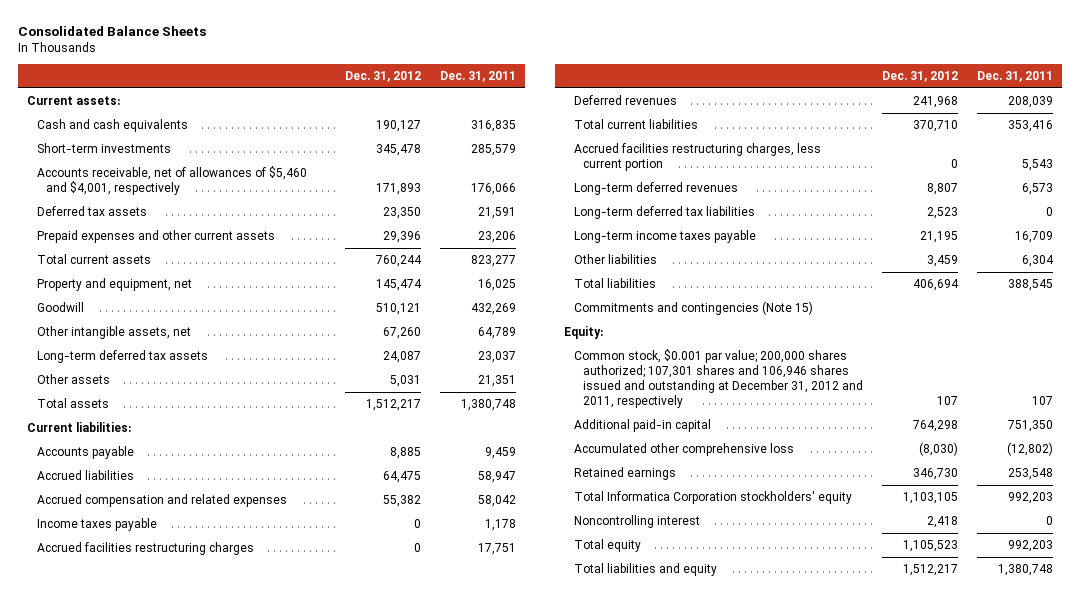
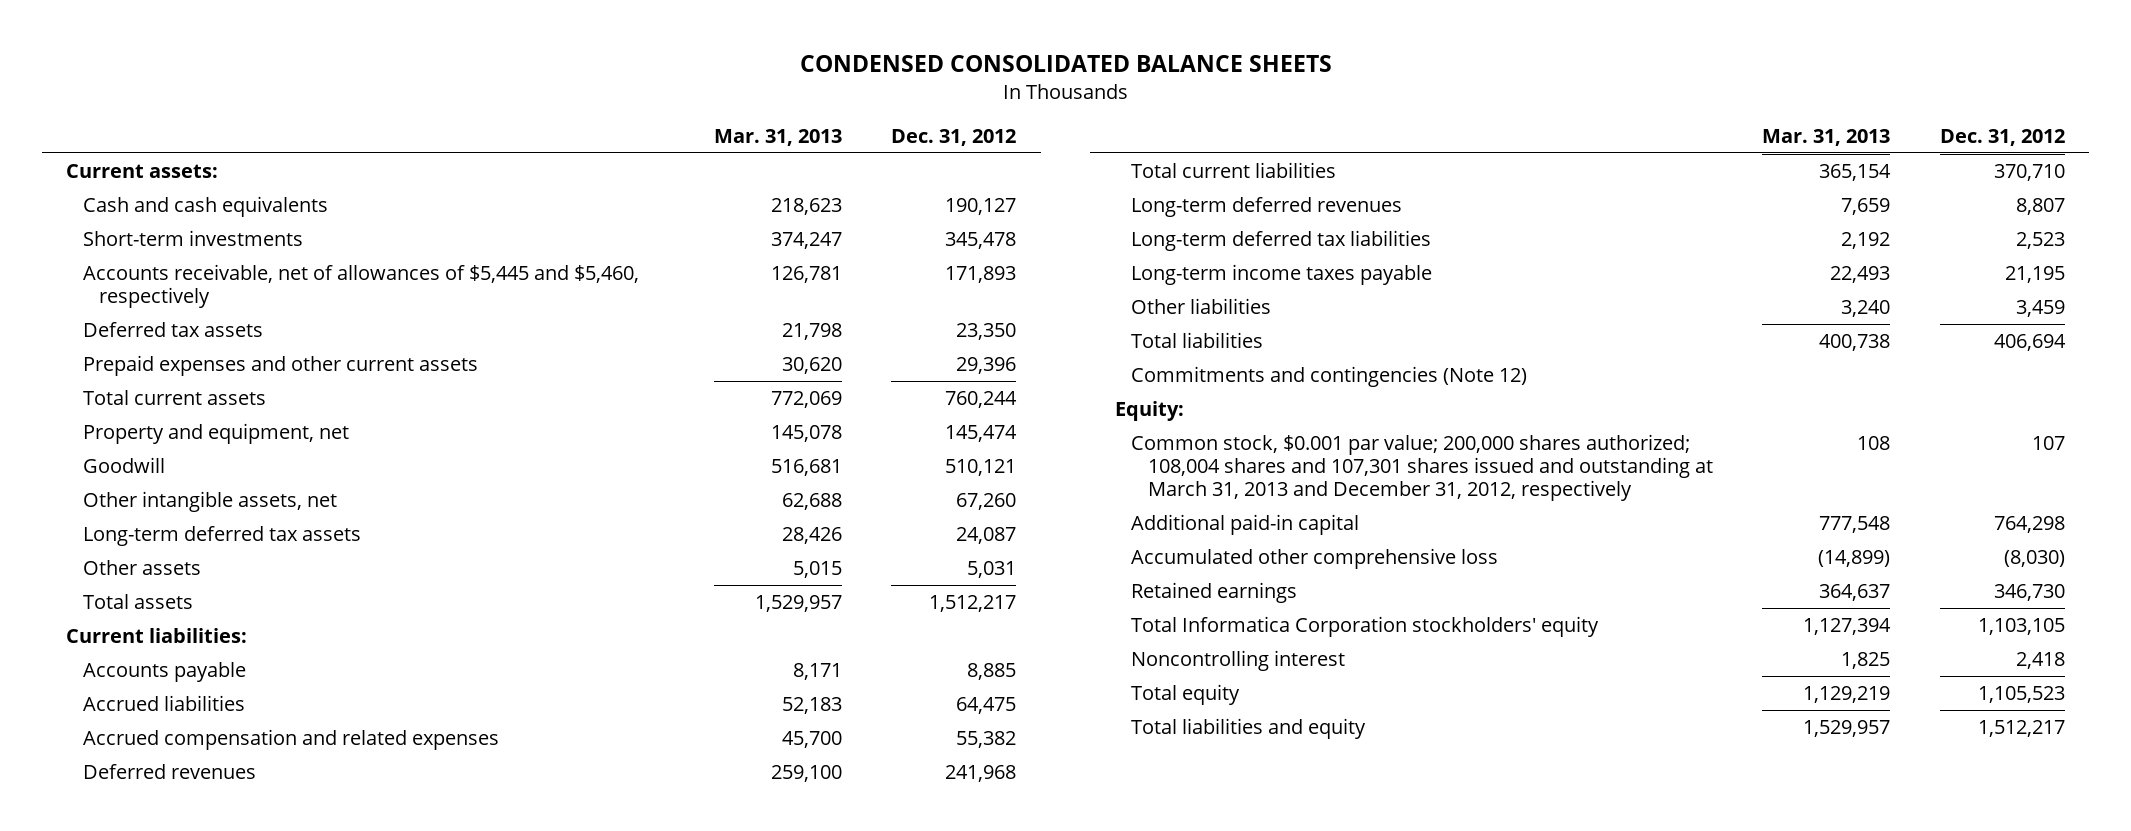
[17,25,206,36] Consolidated Balance Sheets -> [799,55,1332,73] CONDENSED CONSOLIDATED BALANCE SHEETS
[439,71,516,83] Dec. 31, 2011 -> none
none -> [713,128,842,146] Mar. 31, 2013
[36,166,307,196] Accounts receivable, net of allowances of $5,460 and $4,001, respectively -> [82,264,639,308] Accounts receivable, net of allowances of $5,445 and $5,460, respectively
[36,518,157,532] Income taxes payable -> none
[36,542,254,556] Accrued facilities restructuring charges -> none
[573,143,821,172] Accrued facilities restructuring charges, less current portion -> none
[573,301,813,316] Commitments and contingencies (Note 15) -> [1131,366,1528,388] Commitments and contingencies (Note 12)
[573,349,864,408] Common stock, $0.001 par value; 200,000 shares authorized; 107,301 shares and 106,946 shares issued and outstanding at December 31, 2012 and 2011, respectively -> [1131,434,1713,501] Common stock, $0.001 par value; 200,000 shares authorized; 108,004 shares and 107,301 shares issued and outstanding at March 31, 2013 and December 31, 2012, respectively

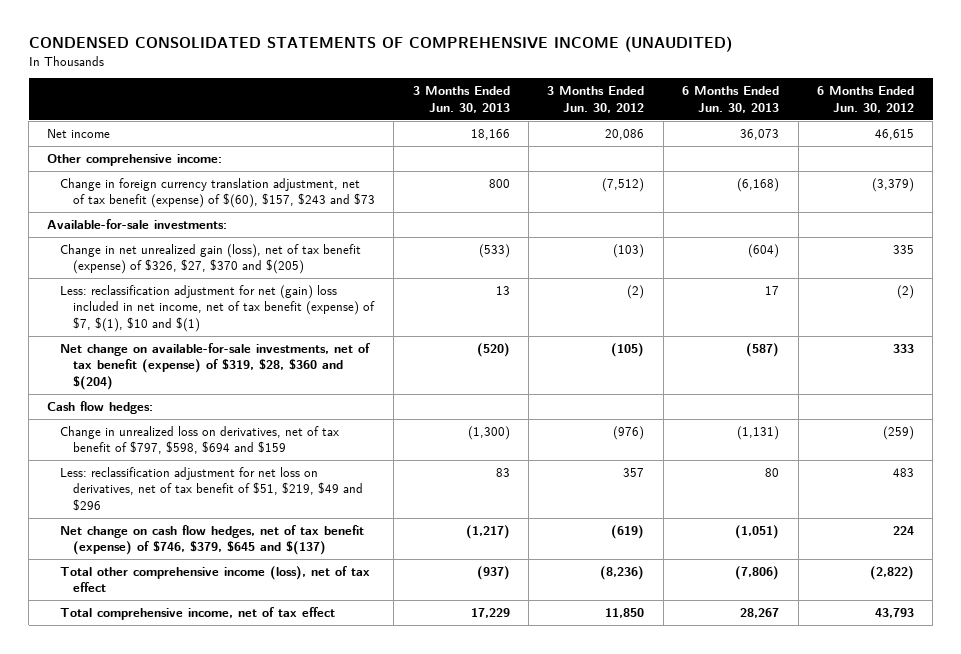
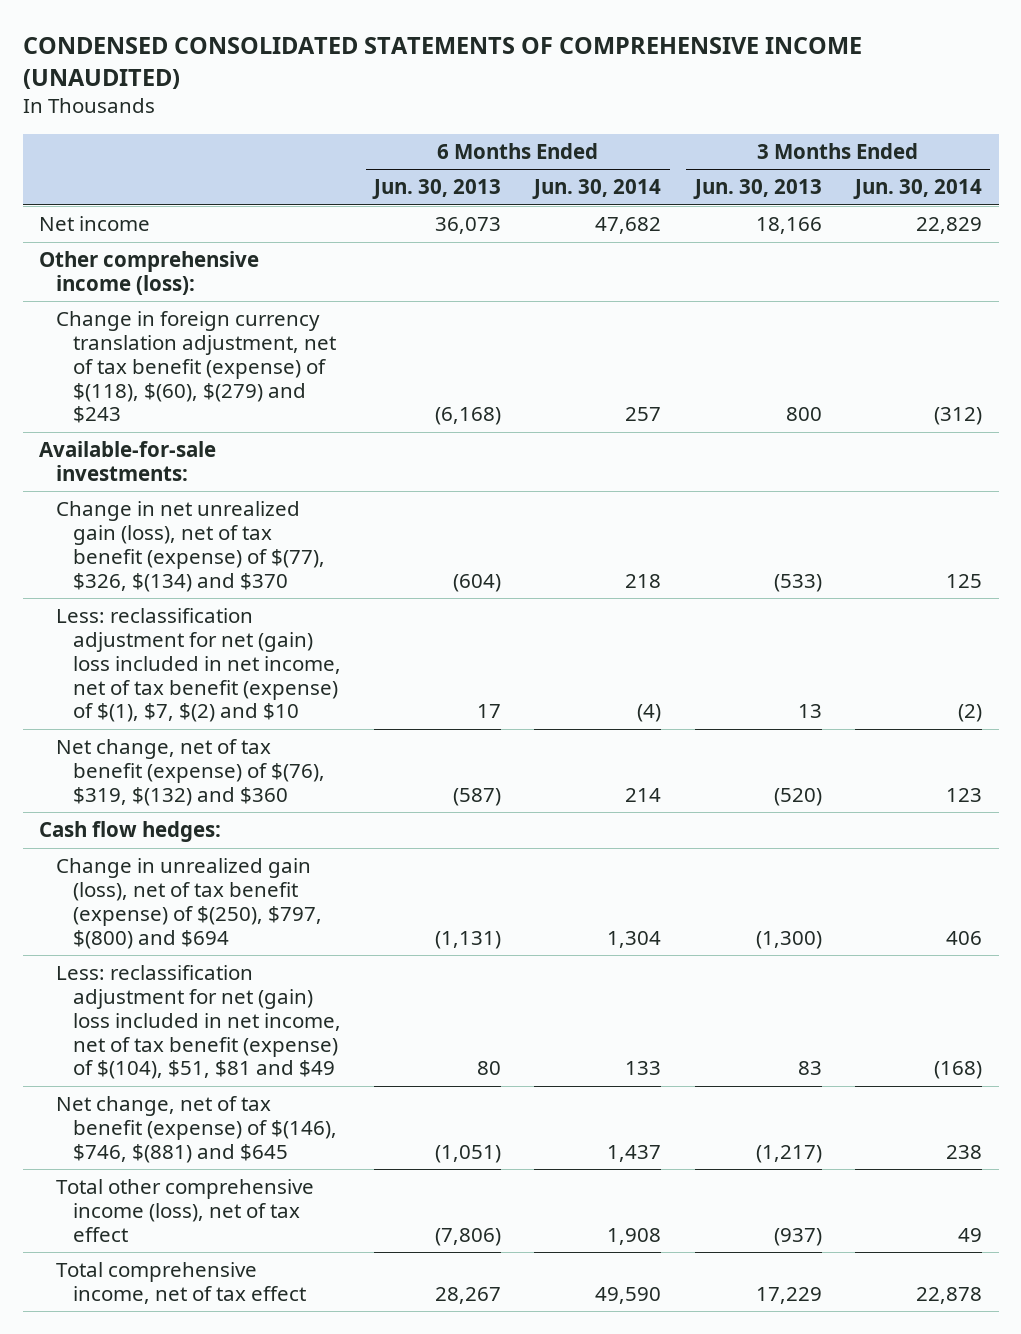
[547,86,645,113] 3 Months Ended Jun. 30, 2012 -> none
[816,86,914,113] 6 Months Ended Jun. 30, 2012 -> none
none -> [532,179,662,200] Jun. 30, 2014
none -> [852,179,982,200] Jun. 30, 2014
[47,153,223,166] Other comprehensive income: -> [39,251,260,295] Other comprehensive income (loss):
[60,177,376,209] Change in foreign currency translation adjustment, net of tax benefit (expense) of $(60), $157, $243 and $73 -> [56,311,337,424] Change in foreign currency translation adjustment, net of tax benefit (expense) of $(118), $(60), $(279) and $243
[60,243,362,275] Change in net unrealized gain (loss), net of tax benefit (expense) of $326, $27, $370 and $(205) -> [56,501,326,592] Change in net unrealized gain (loss), net of tax benefit (expense) of $(77), $326, $(134) and $370
[60,284,376,332] Less: reclassification adjustment for net (gain) loss included in net income, net of tax benefit (expense) of $7, $(1), $10 and $(1) -> [56,608,342,723] Less: reclassification adjustment for net (gain) loss included in net income, net of tax benefit (expense) of $(1), $7, $(2) and $10
[60,342,371,390] Net change on available-for-sale investments, net of tax benefit (expense) of $319, $28, $360 and $(204) -> [56,739,326,806] Net change, net of tax benefit (expense) of $(76), $319, $(132) and $360
[60,425,340,455] Change in unrealized loss on derivatives, net of tax benefit of $797, $598, $694 and $159 -> [56,858,323,949] Change in unrealized gain (loss), net of tax benefit (expense) of $(250), $797, $(800) and $694
[60,466,364,511] Less: reclassification adjustment for net loss on derivatives, net of tax benefit of $51, $219, $49 and $296 -> [56,965,342,1080] Less: reclassification adjustment for net (gain) loss included in net income, net of tax benefit (expense) of $(104), $51, $81 and $49
[60,524,365,556] Net change on cash flow hedges, net of tax benefit (expense) of $746, $379, $645 and $(137) -> [56,1096,338,1163] Net change, net of tax benefit (expense) of $(146), $746, $(881) and $645

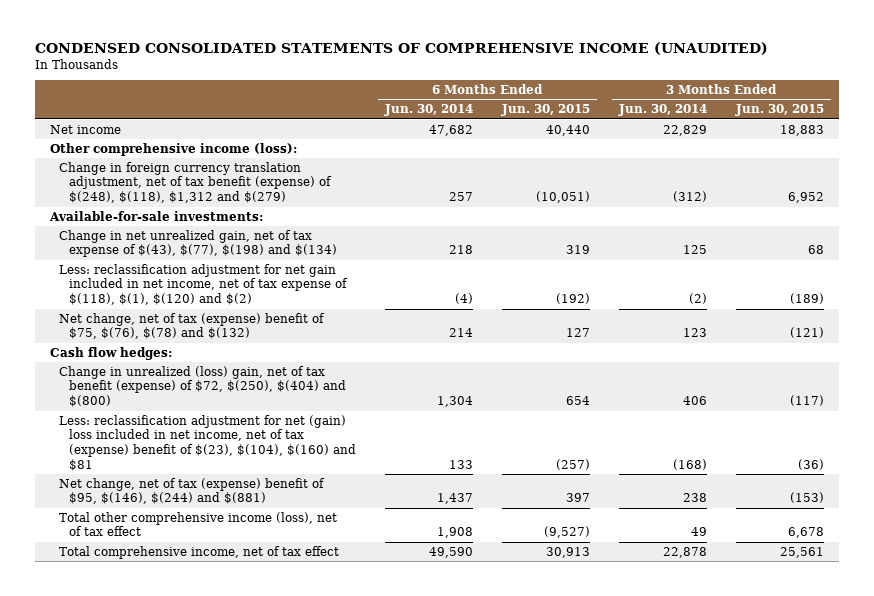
[372,179,502,200] Jun. 30, 2013 -> none
[692,179,822,200] Jun. 30, 2013 -> none
none -> [500,104,590,117] Jun. 30, 2015
none -> [735,104,825,117] Jun. 30, 2015
[56,311,337,424] Change in foreign currency translation adjustment, net of tax benefit (expense) of $(118), $(60), $(279) and $243 -> [59,161,332,204] Change in foreign currency translation adjustment, net of tax benefit (expense) of $(248), $(118), $1,312 and $(279)
[56,501,326,592] Change in net unrealized gain (loss), net of tax benefit (expense) of $(77), $326, $(134) and $370 -> [59,229,337,258] Change in net unrealized gain, net of tax expense of $(43), $(77), $(198) and $(134)
[56,608,342,723] Less: reclassification adjustment for net (gain) loss included in net income, net of tax benefit (expense) of $(1), $7, $(2) and $10 -> [59,263,348,306] Less: reclassification adjustment for net gain included in net income, net of tax expense of $(118), $(1), $(120) and $(2)
[56,739,326,806] Net change, net of tax benefit (expense) of $(76), $319, $(132) and $360 -> [59,312,326,340] Net change, net of tax (expense) benefit of $75, $(76), $(78) and $(132)
[56,858,323,949] Change in unrealized gain (loss), net of tax benefit (expense) of $(250), $797, $(800) and $694 -> [59,365,346,408] Change in unrealized (loss) gain, net of tax benefit (expense) of $72, $(250), $(404) and $(800)
[56,965,342,1080] Less: reclassification adjustment for net (gain) loss included in net income, net of tax benefit (expense) of $(104), $51, $81 and $49 -> [59,414,356,471] Less: reclassification adjustment for net (gain) loss included in net income, net of tax (expense) benefit of $(23), $(104), $(160) and $81
[56,1096,338,1163] Net change, net of tax benefit (expense) of $(146), $746, $(881) and $645 -> [59,477,326,505] Net change, net of tax (expense) benefit of $95, $(146), $(244) and $(881)

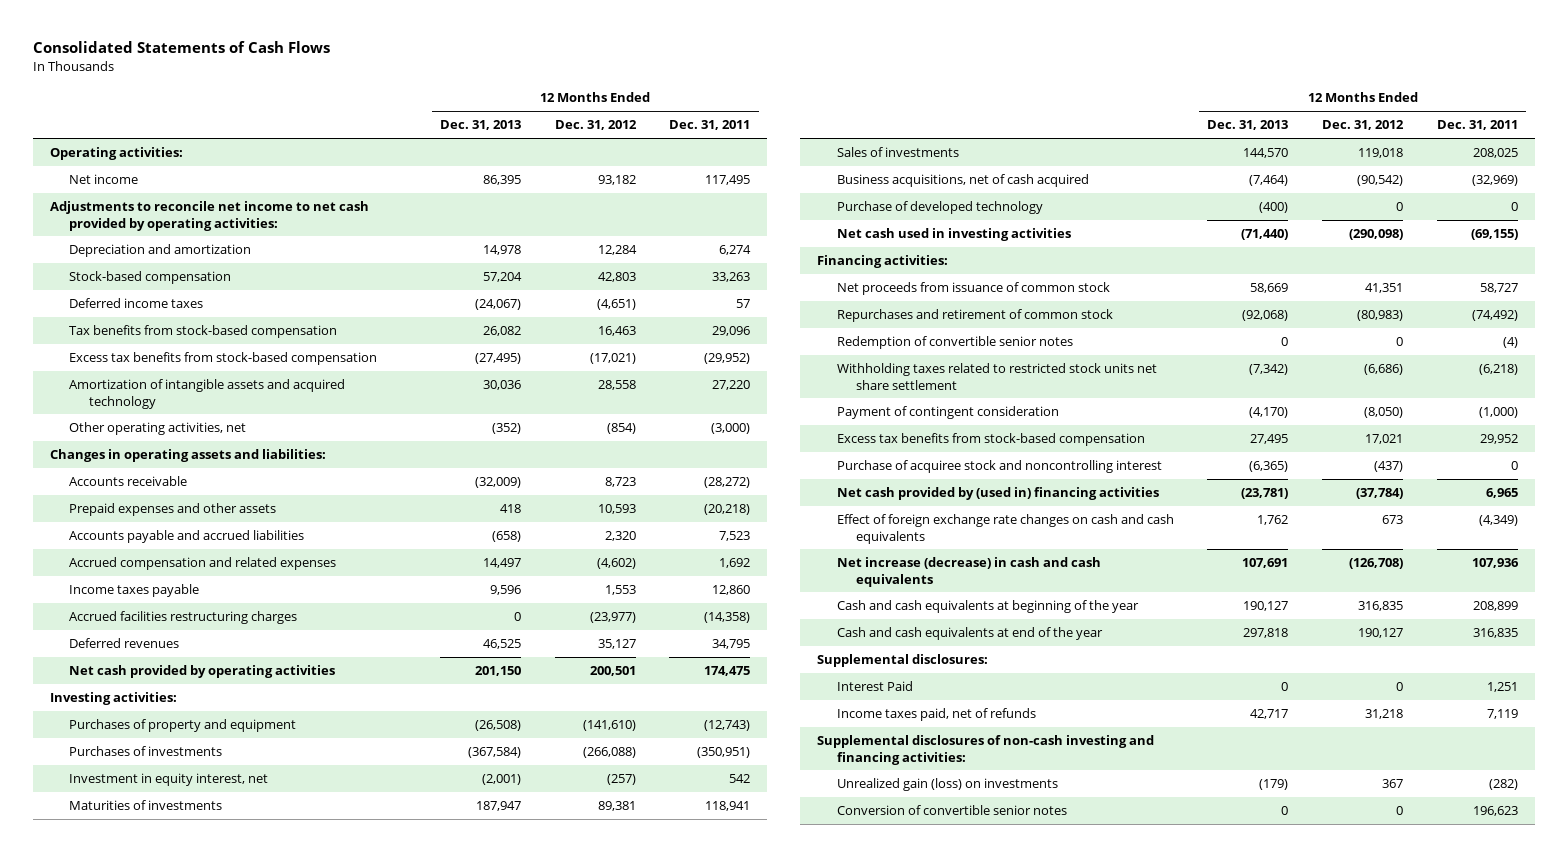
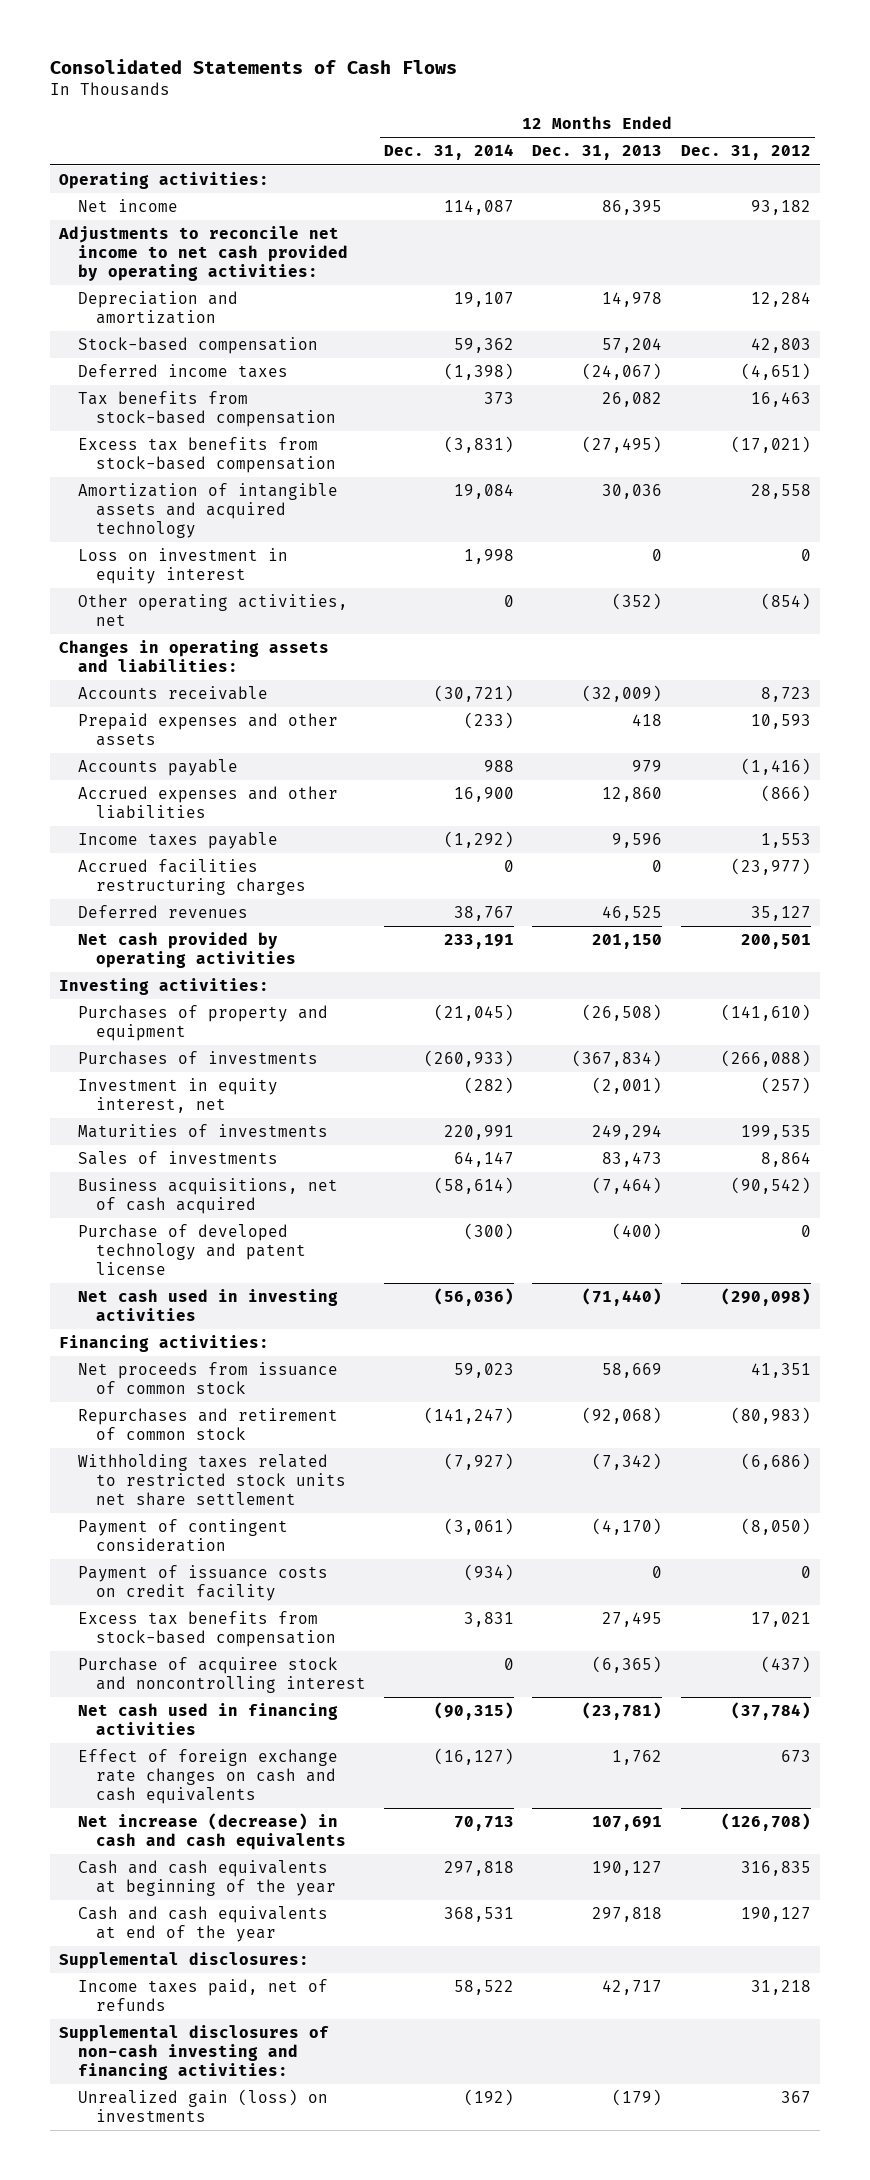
[669,120,751,131] Dec. 31, 2011 -> none
none -> [384,144,515,161] Dec. 31, 2014
none -> [77,547,288,584] Loss on investment in equity interest
[69,530,305,544] Accounts payable and accrued liabilities -> none
[69,557,337,571] Accrued compensation and related expenses -> none
none -> [77,758,238,776] Accounts payable
none -> [77,785,338,819] Accrued expenses and other liabilities
[467,747,521,759] (367,584) -> [572,1049,663,1067] (367,834)
[475,801,521,812] 187,947 -> [592,1124,663,1140] 249,294
[597,801,636,812] 89,381 -> [740,1124,811,1140] 199,535
[1243,148,1289,159] 144,570 -> [602,1151,663,1167] 83,473
[1358,148,1404,159] 119,018 -> [760,1151,811,1167] 8,864
[836,201,1043,215] Purchase of developed technology -> [77,1223,307,1275] Purchase of developed technology and patent license
[836,336,1073,350] Redemption of convertible senior notes -> none
none -> [77,1564,328,1601] Payment of issuance costs on credit facility
[836,487,1159,501] Net cash provided by (used in) financing activities -> [77,1702,338,1735] Net cash used in financing activities
[836,681,913,692] Interest Paid -> none
[836,805,1067,816] Conversion of convertible senior notes -> none

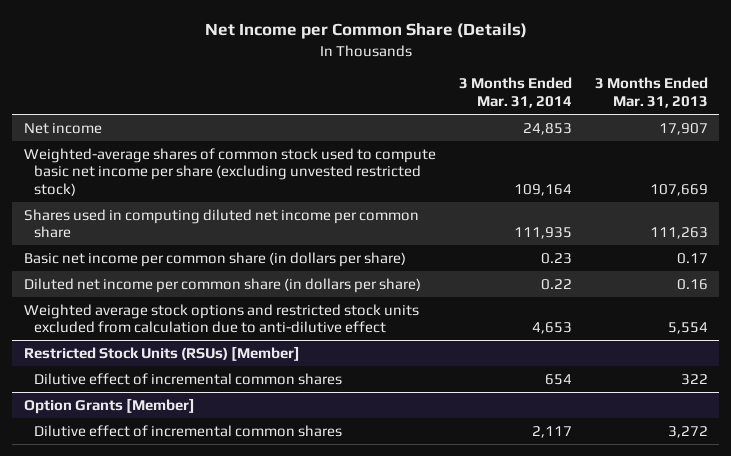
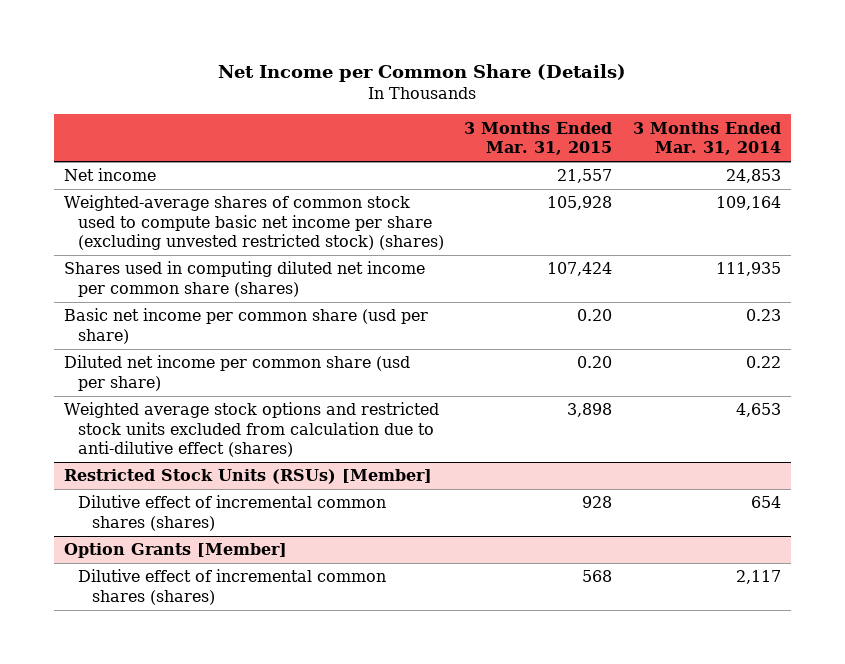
[594,77,708,109] 3 Months Ended Mar. 31, 2013 -> none
none -> [464,121,613,156] 3 Months Ended Mar. 31, 2015
[23,147,436,196] Weighted-average shares of common stock used to compute basic net income per share (excluding unvested restricted stock) -> [64,195,445,250] Weighted-average shares of common stock used to compute basic net income per share (excluding unvested restricted stock) (shares)
[23,208,419,239] Shares used in computing diluted net income per common share -> [64,261,426,297] Shares used in computing diluted net income per common share (shares)
[23,251,406,267] Basic net income per common share (in dollars per share) -> [64,308,429,344] Basic net income per common share (usd per share)
[23,277,421,293] Diluted net income per common share (in dollars per share) -> [64,355,411,391] Diluted net income per common share (usd per share)
[23,303,419,334] Weighted average stock options and restricted stock units excluded from calculation due to anti-dilutive effect -> [64,402,440,457] Weighted average stock options and restricted stock units excluded from calculation due to anti-dilutive effect (shares)
[34,372,343,385] Dilutive effect of incremental common shares -> [78,495,387,531] Dilutive effect of incremental common shares (shares)
[34,424,343,437] Dilutive effect of incremental common shares -> [78,569,387,605] Dilutive effect of incremental common shares (shares)

